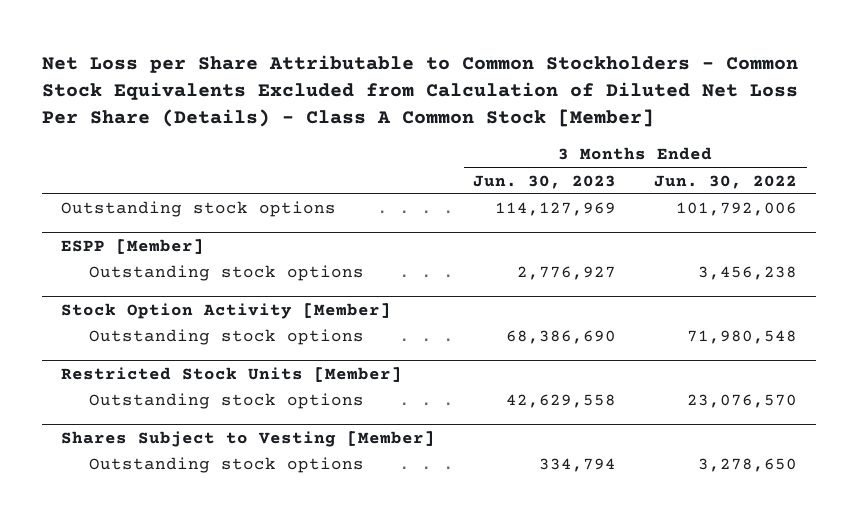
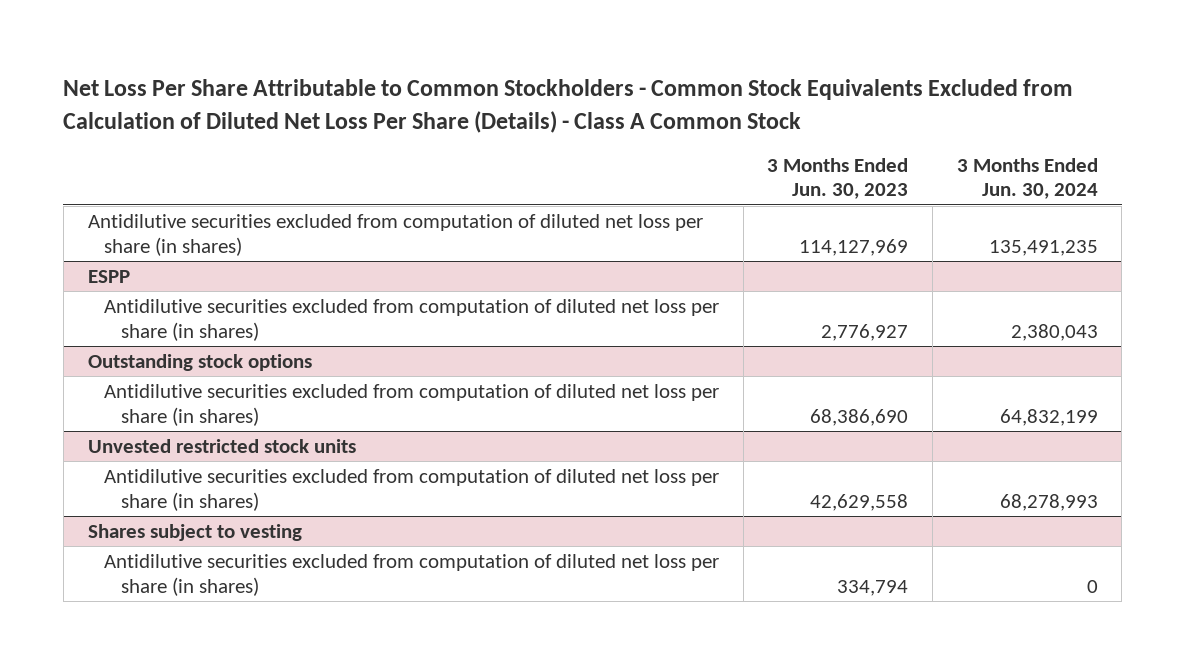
[42,55,799,128] Net Loss per Share Attributable to Common Stockholders - Common Stock Equivalents Excluded from Calculation of Diluted Net Loss Per Share (Details) - Class A Common Stock [Member] -> [63,79,1074,133] Net Loss Per Share Attributable to Common Stockholders - Common Stock Equivalents Excluded from Calculation of Diluted Net Loss Per Share (Details) - Class A Common Stock
[654,174,798,189] Jun. 30, 2022 -> none
none -> [956,157,1098,200] 3 Months Ended Jun. 30, 2024
[61,201,337,218] Outstanding stock options -> [87,213,703,256] Antidilutive securities excluded from computation of diluted net loss per share (in shares)
[61,238,205,254] ESPP [Member] -> [87,269,130,283] ESPP
[88,265,364,282] Outstanding stock options -> [104,298,720,341] Antidilutive securities excluded from computation of diluted net loss per share (in shares)
[61,302,392,319] Stock Option Activity [Member] -> [87,353,312,371] Outstanding stock options
[88,329,364,346] Outstanding stock options -> [104,383,720,426] Antidilutive securities excluded from computation of diluted net loss per share (in shares)
[61,366,403,382] Restricted Stock Units [Member] -> [87,438,356,453] Unvested restricted stock units
[88,393,364,410] Outstanding stock options -> [104,468,720,511] Antidilutive securities excluded from computation of diluted net loss per share (in shares)
[61,430,436,447] Shares Subject to Vesting [Member] -> [87,523,302,541] Shares subject to vesting
[88,457,364,474] Outstanding stock options -> [104,553,720,596] Antidilutive securities excluded from computation of diluted net loss per share (in shares)

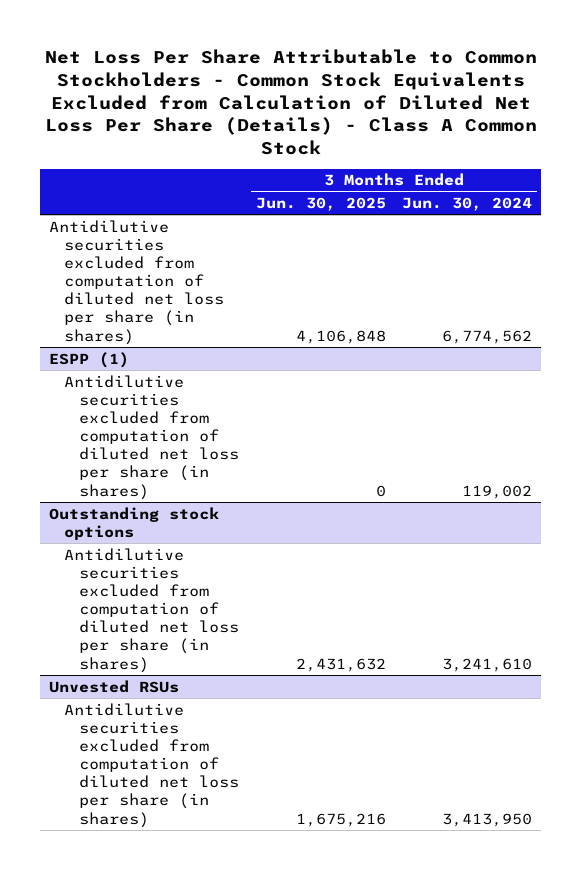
[767,157,909,200] 3 Months Ended Jun. 30, 2023 -> none
none -> [255,196,386,211] Jun. 30, 2025
[988,239,1098,256] 135,491,235 -> [442,329,533,344] 6,774,562
[87,269,130,283] ESPP -> [48,351,129,368] ESPP (1)
[1010,323,1098,341] 2,380,043 -> [462,484,533,499] 119,002
[87,523,302,541] Shares subject to vesting -> none
[104,553,720,596] Antidilutive securities excluded from computation of diluted net loss per share (in shares) -> none
[999,408,1098,426] 64,832,199 -> [442,657,533,672] 3,241,610
[87,438,356,453] Unvested restricted stock units -> [48,679,179,693] Unvested RSUs
[999,493,1098,511] 68,278,993 -> [442,812,533,827] 3,413,950

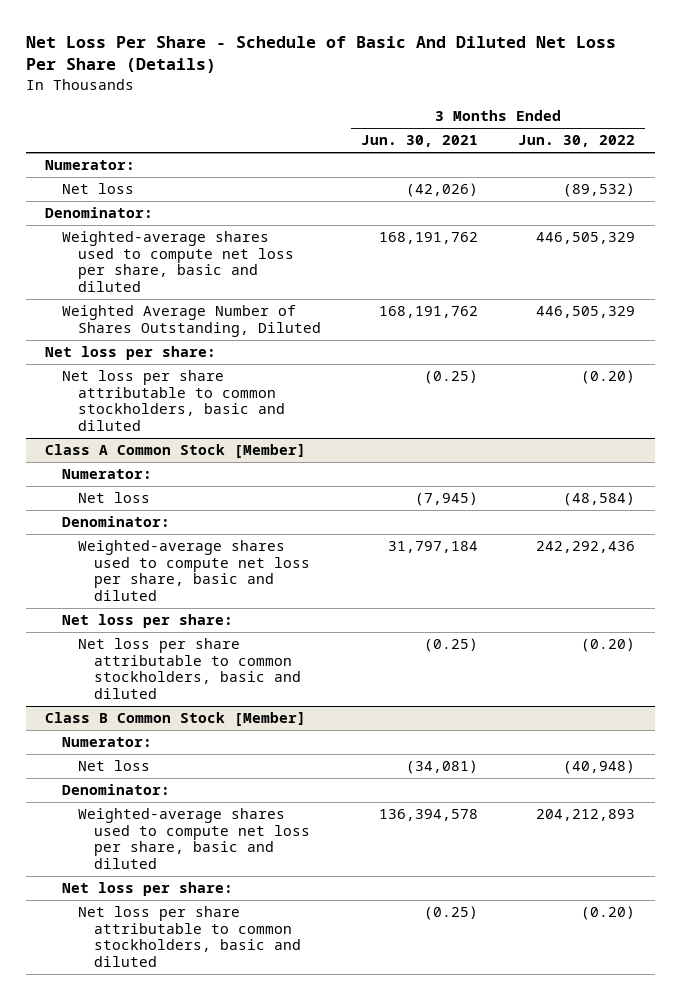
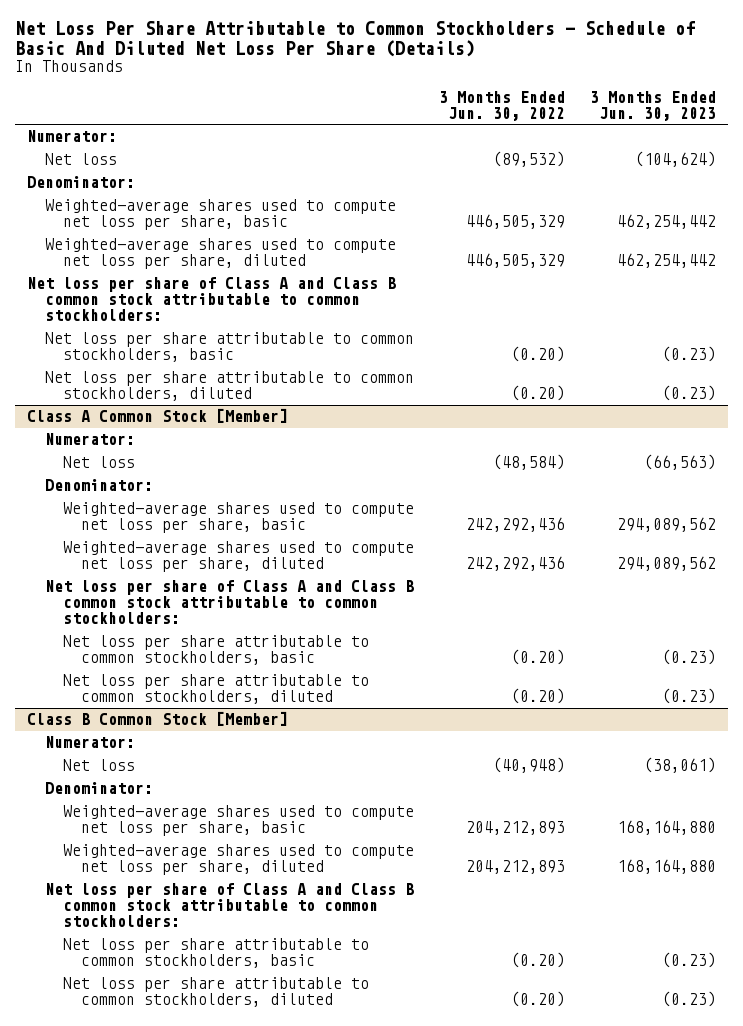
[25,35,616,74] Net Loss Per Share - Schedule of Basic And Diluted Net Loss Per Share (Details) -> [14,20,695,57] Net Loss Per Share Attributable to Common Stockholders - Schedule of Basic And Diluted Net Loss Per Share (Details)
[360,135,478,148] Jun. 30, 2021 -> none
none -> [589,90,716,121] 3 Months Ended Jun. 30, 2023
[61,231,295,292] Weighted-average shares used to compute net loss per share, basic and diluted -> [45,199,397,231] Weighted-average shares used to compute net loss per share, basic
[61,305,322,337] Weighted Average Number of Shares Outstanding, Diluted -> [45,238,397,270] Weighted-average shares used to compute net loss per share, diluted
[45,346,217,361] Net loss per share: -> [27,277,397,322] Net loss per share of Class A and Class B common stock attributable to common stockholders:
[61,370,286,431] Net loss per share attributable to common stockholders, basic and diluted -> [45,332,415,363] Net loss per share attributable to common stockholders, basic
none -> [45,371,415,402] Net loss per share attributable to common stockholders, diluted
[78,540,311,601] Weighted-average shares used to compute net loss per share, basic and diluted -> [63,502,415,534] Weighted-average shares used to compute net loss per share, basic
none -> [63,541,415,573] Weighted-average shares used to compute net loss per share, diluted
[61,614,233,629] Net loss per share: -> [45,580,415,625] Net loss per share of Class A and Class B common stock attributable to common stockholders:
[78,638,302,699] Net loss per share attributable to common stockholders, basic and diluted -> [63,635,370,666] Net loss per share attributable to common stockholders, basic
none -> [63,674,370,705] Net loss per share attributable to common stockholders, diluted
[78,808,311,869] Weighted-average shares used to compute net loss per share, basic and diluted -> [63,805,415,837] Weighted-average shares used to compute net loss per share, basic
none -> [63,844,415,876] Weighted-average shares used to compute net loss per share, diluted
[61,882,233,897] Net loss per share: -> [45,883,415,928] Net loss per share of Class A and Class B common stock attributable to common stockholders:
[78,906,302,967] Net loss per share attributable to common stockholders, basic and diluted -> [63,938,370,969] Net loss per share attributable to common stockholders, basic
none -> [63,977,370,1008] Net loss per share attributable to common stockholders, diluted

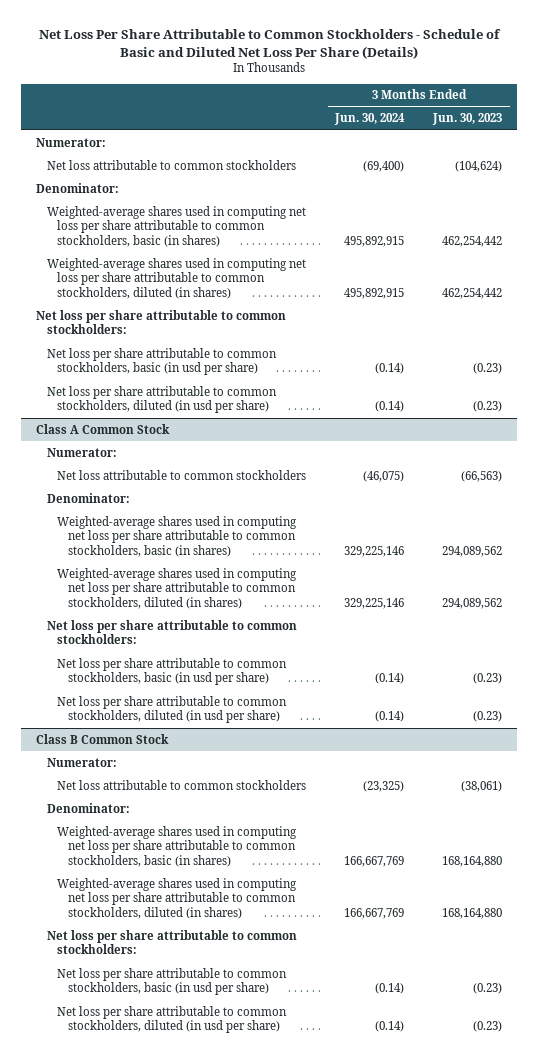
[14,20,695,57] Net Loss Per Share Attributable to Common Stockholders - Schedule of Basic And Diluted Net Loss Per Share (Details) -> [39,29,502,59] Net Loss Per Share Attributable to Common Stockholders - Schedule of Basic and Diluted Net Loss Per Share (Details)
[438,90,565,121] 3 Months Ended Jun. 30, 2022 -> none
none -> [334,113,406,126] Jun. 30, 2024
[45,153,118,166] Net loss -> [46,159,296,170] Net loss attributable to common stockholders
[45,199,397,231] Weighted-average shares used to compute net loss per share, basic -> [46,205,306,247] Weighted-average shares used in computing net loss per share attributable to common stockholders, basic (in shares)
[45,238,397,270] Weighted-average shares used to compute net loss per share, diluted -> [46,257,306,299] Weighted-average shares used in computing net loss per share attributable to common stockholders, diluted (in shares)
[27,277,397,322] Net loss per share of Class A and Class B common stock attributable to common stockholders: -> [35,309,286,335] Net loss per share attributable to common stockholders:
[45,332,415,363] Net loss per share attributable to common stockholders, basic -> [46,347,277,376] Net loss per share attributable to common stockholders, basic (in usd per share)
[45,371,415,402] Net loss per share attributable to common stockholders, diluted -> [46,385,277,414] Net loss per share attributable to common stockholders, diluted (in usd per share)
[27,408,289,424] Class A Common Stock [Member] -> [35,423,170,434] Class A Common Stock
[63,456,136,469] Net loss -> [57,469,307,480] Net loss attributable to common stockholders
[63,502,415,534] Weighted-average shares used to compute net loss per share, basic -> [57,515,298,557] Weighted-average shares used in computing net loss per share attributable to common stockholders, basic (in shares)
[63,541,415,573] Weighted-average shares used to compute net loss per share, diluted -> [57,567,298,609] Weighted-average shares used in computing net loss per share attributable to common stockholders, diluted (in shares)
[45,580,415,625] Net loss per share of Class A and Class B common stock attributable to common stockholders: -> [46,619,297,645] Net loss per share attributable to common stockholders:
[63,635,370,666] Net loss per share attributable to common stockholders, basic -> [57,657,288,686] Net loss per share attributable to common stockholders, basic (in usd per share)
[63,674,370,705] Net loss per share attributable to common stockholders, diluted -> [57,695,288,724] Net loss per share attributable to common stockholders, diluted (in usd per share)
[27,711,289,727] Class B Common Stock [Member] -> [35,733,169,744] Class B Common Stock
[63,759,136,772] Net loss -> [57,779,307,790] Net loss attributable to common stockholders
[63,805,415,837] Weighted-average shares used to compute net loss per share, basic -> [57,825,298,867] Weighted-average shares used in computing net loss per share attributable to common stockholders, basic (in shares)
[63,844,415,876] Weighted-average shares used to compute net loss per share, diluted -> [57,877,298,919] Weighted-average shares used in computing net loss per share attributable to common stockholders, diluted (in shares)
[45,883,415,928] Net loss per share of Class A and Class B common stock attributable to common stockholders: -> [46,929,297,955] Net loss per share attributable to common stockholders:
[63,938,370,969] Net loss per share attributable to common stockholders, basic -> [57,967,288,996] Net loss per share attributable to common stockholders, basic (in usd per share)
[63,977,370,1008] Net loss per share attributable to common stockholders, diluted -> [57,1005,288,1034] Net loss per share attributable to common stockholders, diluted (in usd per share)

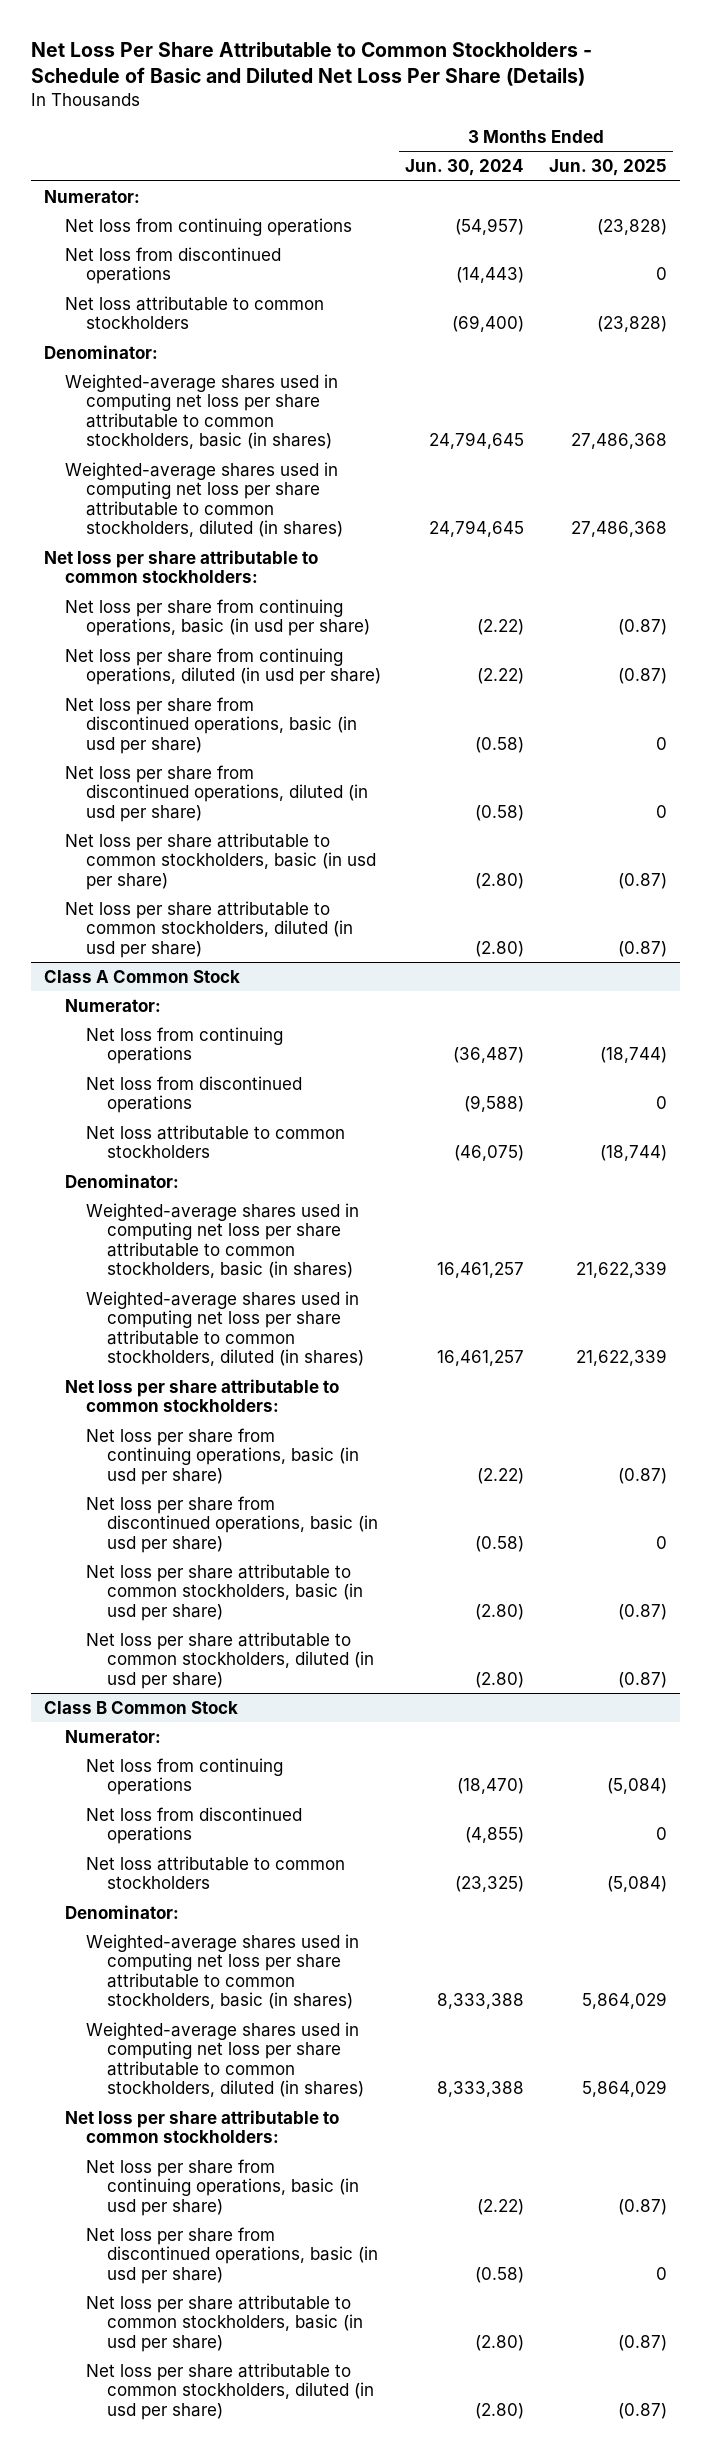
[432,113,503,126] Jun. 30, 2023 -> none
none -> [549,159,668,177] Jun. 30, 2025
none -> [64,217,352,236] Net loss from continuing operations
none -> [64,246,281,285] Net loss from discontinued operations
[344,235,405,247] 495,892,915 -> [429,432,525,450] 24,794,645
[344,287,405,299] 495,892,915 -> [429,520,525,538] 24,794,645
none -> [64,598,370,637] Net loss per share from continuing operations, basic (in usd per share)
none -> [64,647,381,686] Net loss per share from continuing operations, diluted (in usd per share)
none -> [64,696,357,754] Net loss per share from discontinued operations, basic (in usd per share)
none -> [64,764,368,822] Net loss per share from discontinued operations, diluted (in usd per share)
[375,363,405,375] (0.14) -> [475,872,525,889] (2.80)
[375,401,405,413] (0.14) -> [475,940,525,957] (2.80)
none -> [85,1026,283,1065] Net loss from continuing operations
none -> [85,1075,302,1114] Net loss from discontinued operations
[344,545,405,557] 329,225,146 -> [437,1262,525,1279] 16,461,257
[344,597,405,609] 329,225,146 -> [437,1350,525,1367] 16,461,257
none -> [85,1427,359,1485] Net loss per share from continuing operations, basic (in usd per share)
none -> [85,1495,378,1553] Net loss per share from discontinued operations, basic (in usd per share)
[375,673,405,685] (0.14) -> [475,1603,525,1620] (2.80)
[375,711,405,723] (0.14) -> [475,1671,525,1688] (2.80)
none -> [85,1757,283,1796] Net loss from continuing operations
none -> [85,1806,302,1845] Net loss from discontinued operations
[344,855,405,867] 166,667,769 -> [437,1993,525,2010] 8,333,388
[344,907,405,919] 166,667,769 -> [437,2081,525,2098] 8,333,388
none -> [85,2158,359,2216] Net loss per share from continuing operations, basic (in usd per share)
none -> [85,2226,378,2284] Net loss per share from discontinued operations, basic (in usd per share)
[375,983,405,995] (0.14) -> [475,2334,525,2351] (2.80)
[375,1021,405,1033] (0.14) -> [475,2402,525,2419] (2.80)

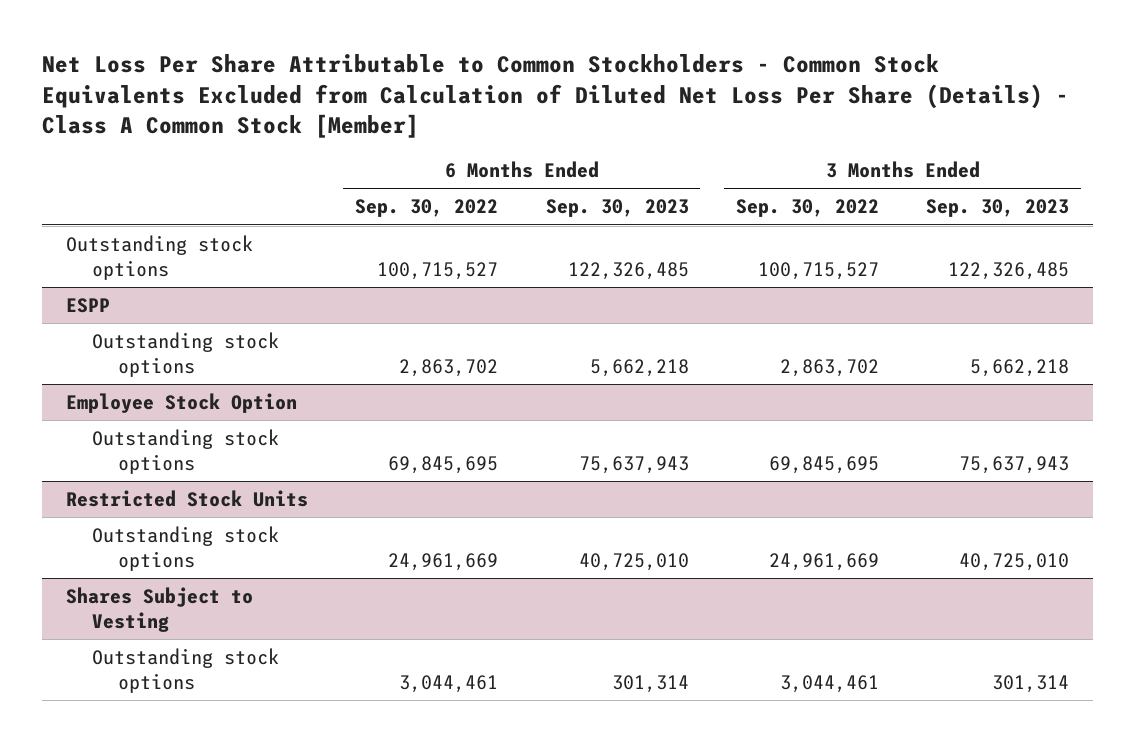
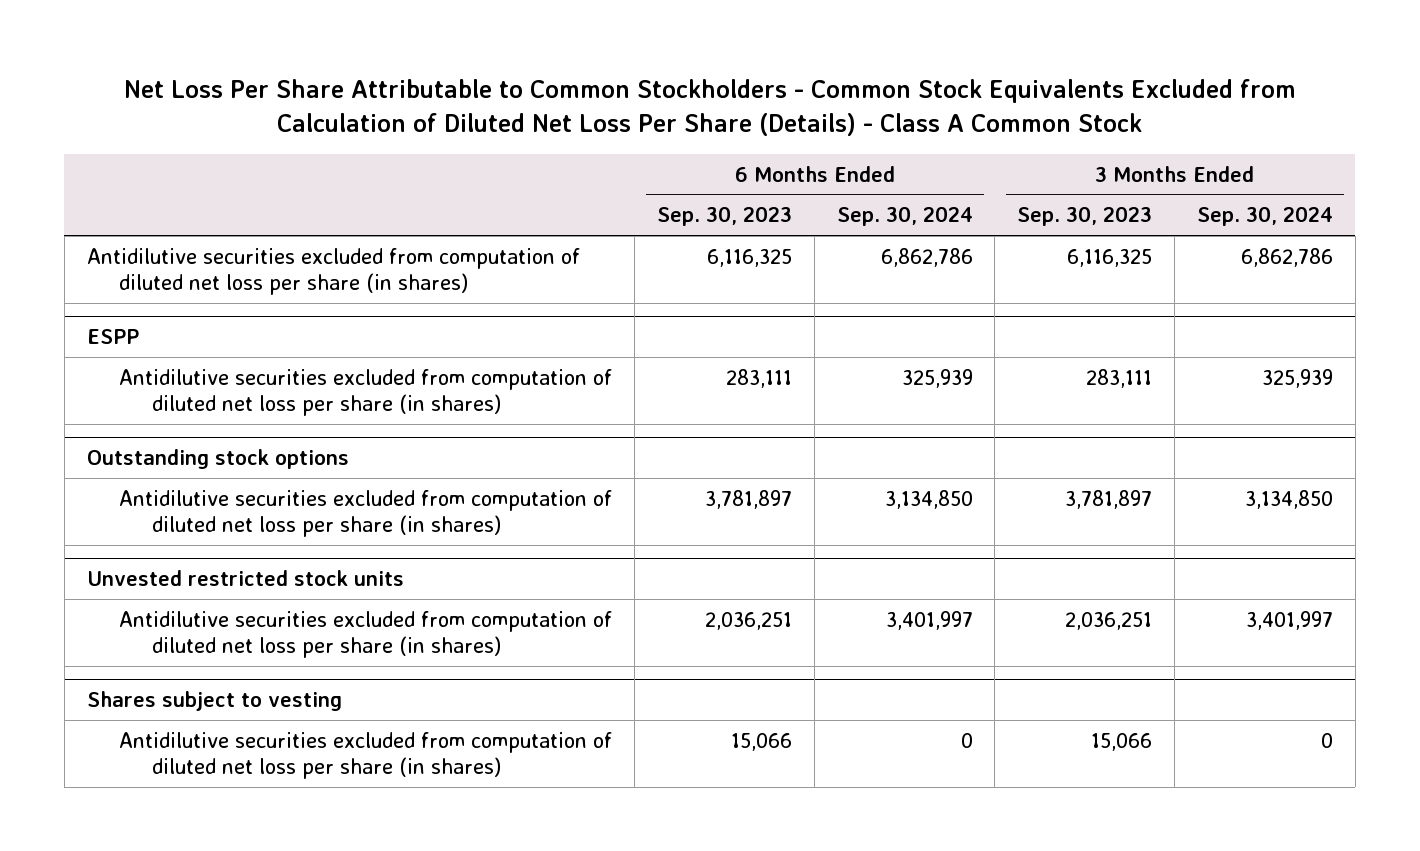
[42,54,1070,138] Net Loss Per Share Attributable to Common Stockholders - Common Stock Equivalents Excluded from Calculation of Diluted Net Loss Per Share (Details) - Class A Common Stock [Member] -> [123,79,1296,136] Net Loss Per Share Attributable to Common Stockholders - Common Stock Equivalents Excluded from Calculation of Diluted Net Loss Per Share (Details) - Class A Common Stock
[355,199,499,218] Sep. 30, 2022 -> none
[735,199,879,218] Sep. 30, 2022 -> none
none -> [836,206,973,227] Sep. 30, 2024
none -> [1196,206,1333,227] Sep. 30, 2024
[66,234,254,280] Outstanding stock options -> none
none -> [86,247,580,295] Antidilutive securities excluded from computation of diluted net loss per share (in shares)
[91,331,279,377] Outstanding stock options -> none
[91,428,279,474] Outstanding stock options -> none
[91,525,279,571] Outstanding stock options -> none
[91,647,279,693] Outstanding stock options -> none
none -> [119,368,613,416] Antidilutive securities excluded from computation of diluted net loss per share (in shares)
[66,392,298,413] Employee Stock Option -> [86,448,349,469] Outstanding stock options
none -> [119,489,613,537] Antidilutive securities excluded from computation of diluted net loss per share (in shares)
[66,489,309,507] Restricted Stock Units -> [86,569,404,586] Unvested restricted stock units
none -> [119,610,613,658] Antidilutive securities excluded from computation of diluted net loss per share (in shares)
[66,586,254,632] Shares Subject to Vesting -> [86,690,342,711] Shares subject to vesting
none -> [119,731,613,779] Antidilutive securities excluded from computation of diluted net loss per share (in shares)

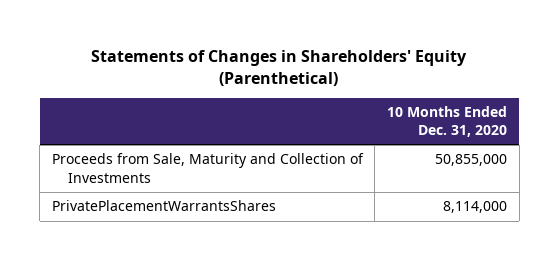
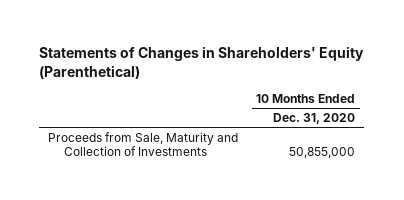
[51,200,276,212] PrivatePlacementWarrantsShares -> none

